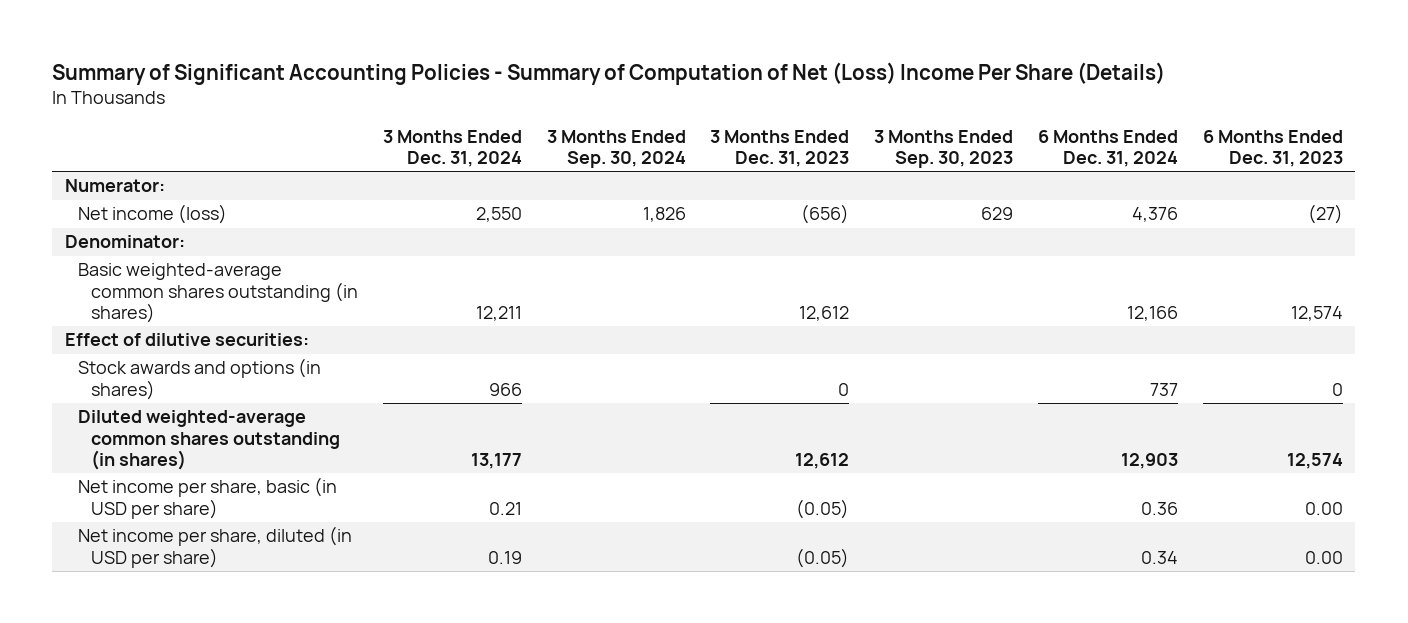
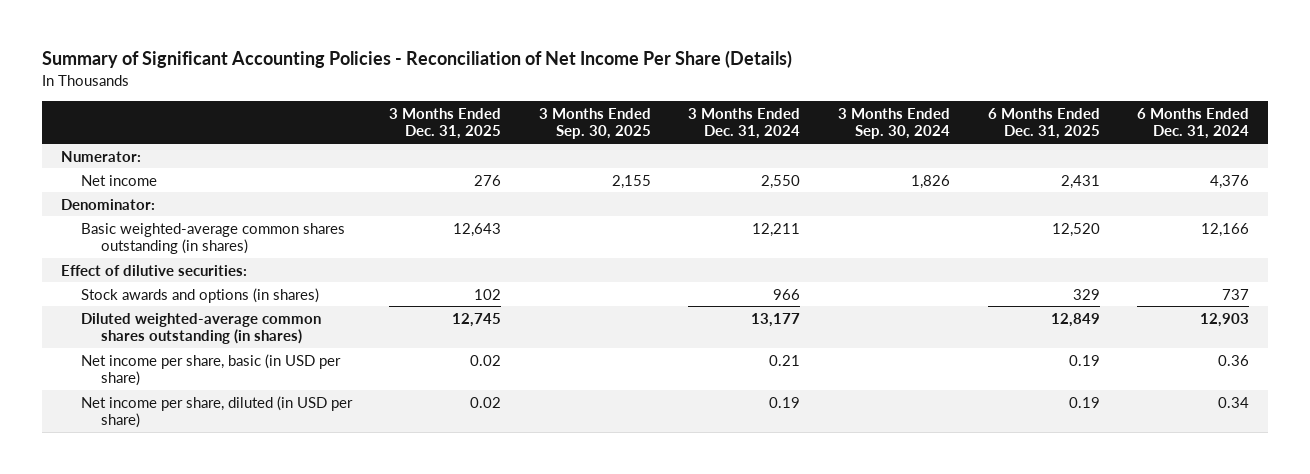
[52,62,1166,86] Summary of Significant Accounting Policies - Summary of Computation of Net (Loss) Income Per Share (Details) -> [41,50,792,69] Summary of Significant Accounting Policies - Reconciliation of Net Income Per Share (Details)
[710,129,850,168] 3 Months Ended Dec. 31, 2023 -> none
[874,129,1014,169] 3 Months Ended Sep. 30, 2023 -> none
[1202,129,1343,168] 6 Months Ended Dec. 31, 2023 -> none
none -> [389,107,502,140] 3 Months Ended Dec. 31, 2025
none -> [538,107,651,140] 3 Months Ended Sep. 30, 2025
none -> [987,107,1100,140] 6 Months Ended Dec. 31, 2025
[77,204,227,225] Net income (loss) -> [80,174,157,186] Net income

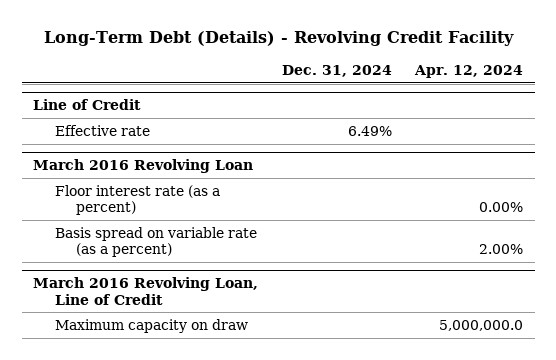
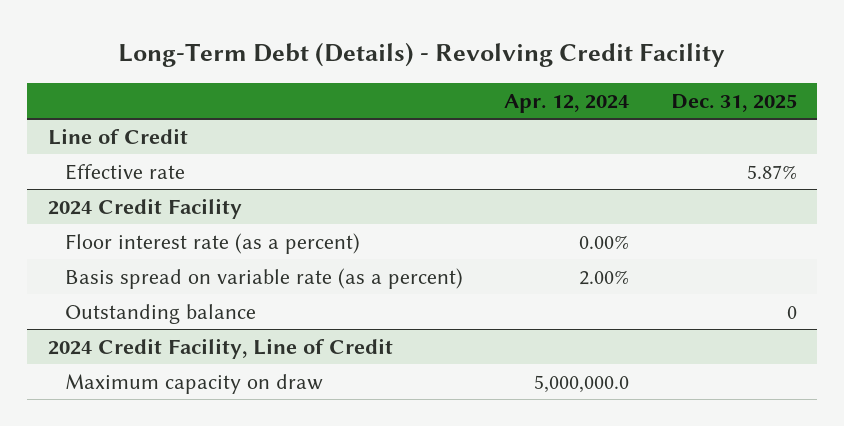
[281,64,392,77] Dec. 31, 2024 -> none
none -> [670,93,797,112] Dec. 31, 2025
[33,159,254,174] March 2016 Revolving Loan -> [47,197,242,219] 2024 Credit Facility
[33,277,259,305] March 2016 Revolving Loan, Line of Credit -> none
none -> [64,303,256,324] Outstanding balance
none -> [47,337,393,359] 2024 Credit Facility, Line of Credit

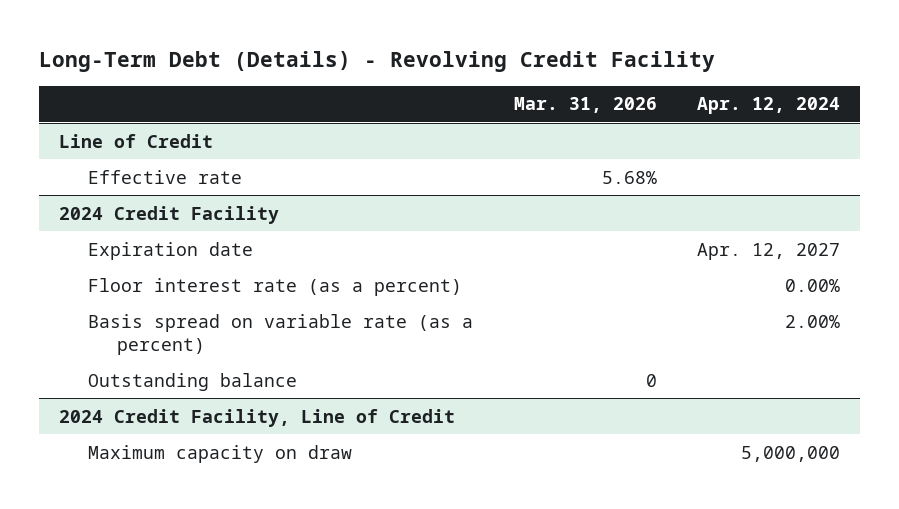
[670,93,797,112] Dec. 31, 2025 -> none
none -> [513,97,657,114] Mar. 31, 2026
none -> [88,241,254,260] Expiration date
[534,374,630,393] 5,000,000.0 -> [741,445,841,462] 5,000,000

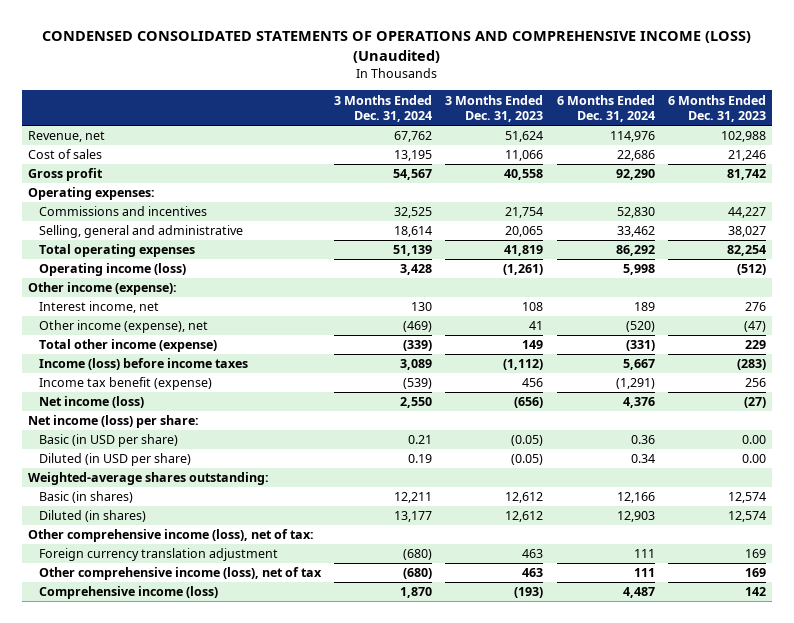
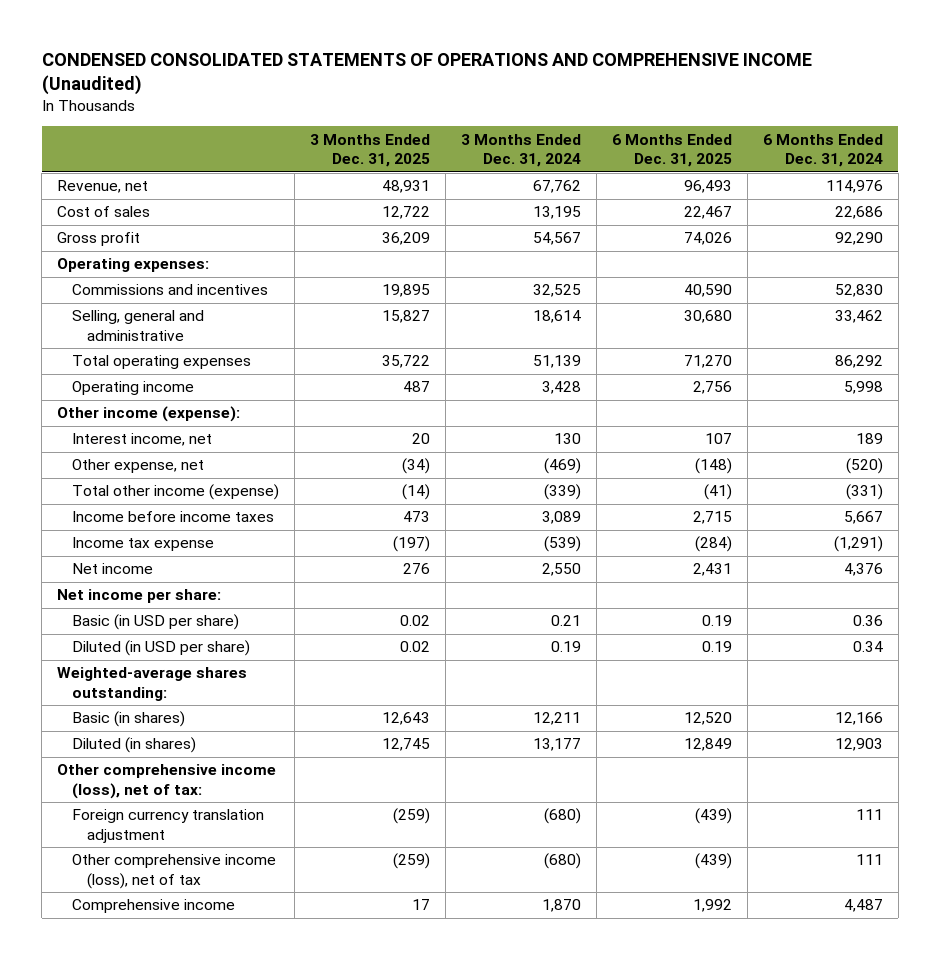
[42,31,752,63] CONDENSED CONSOLIDATED STATEMENTS OF OPERATIONS AND COMPREHENSIVE INCOME (LOSS) (Unaudited) -> [41,53,812,96] CONDENSED CONSOLIDATED STATEMENTS OF OPERATIONS AND COMPREHENSIVE INCOME (Unaudited)
[445,94,544,123] 3 Months Ended Dec. 31, 2023 -> none
[667,94,766,123] 6 Months Ended Dec. 31, 2023 -> none
none -> [310,133,431,168] 3 Months Ended Dec. 31, 2025
none -> [611,133,732,168] 6 Months Ended Dec. 31, 2025
[38,263,186,277] Operating income (loss) -> [72,381,195,396] Operating income
[38,320,208,334] Other income (expense), net -> [72,459,205,474] Other expense, net
[38,358,248,371] Income (loss) before income taxes -> [72,511,275,523] Income before income taxes
[38,377,212,391] Income tax benefit (expense) -> [72,537,215,552] Income tax expense
[38,396,144,409] Net income (loss) -> [72,563,154,575] Net income
[28,415,200,429] Net income (loss) per share: -> [57,589,222,604] Net income per share:
[38,586,218,600] Comprehensive income (loss) -> [72,899,236,914] Comprehensive income

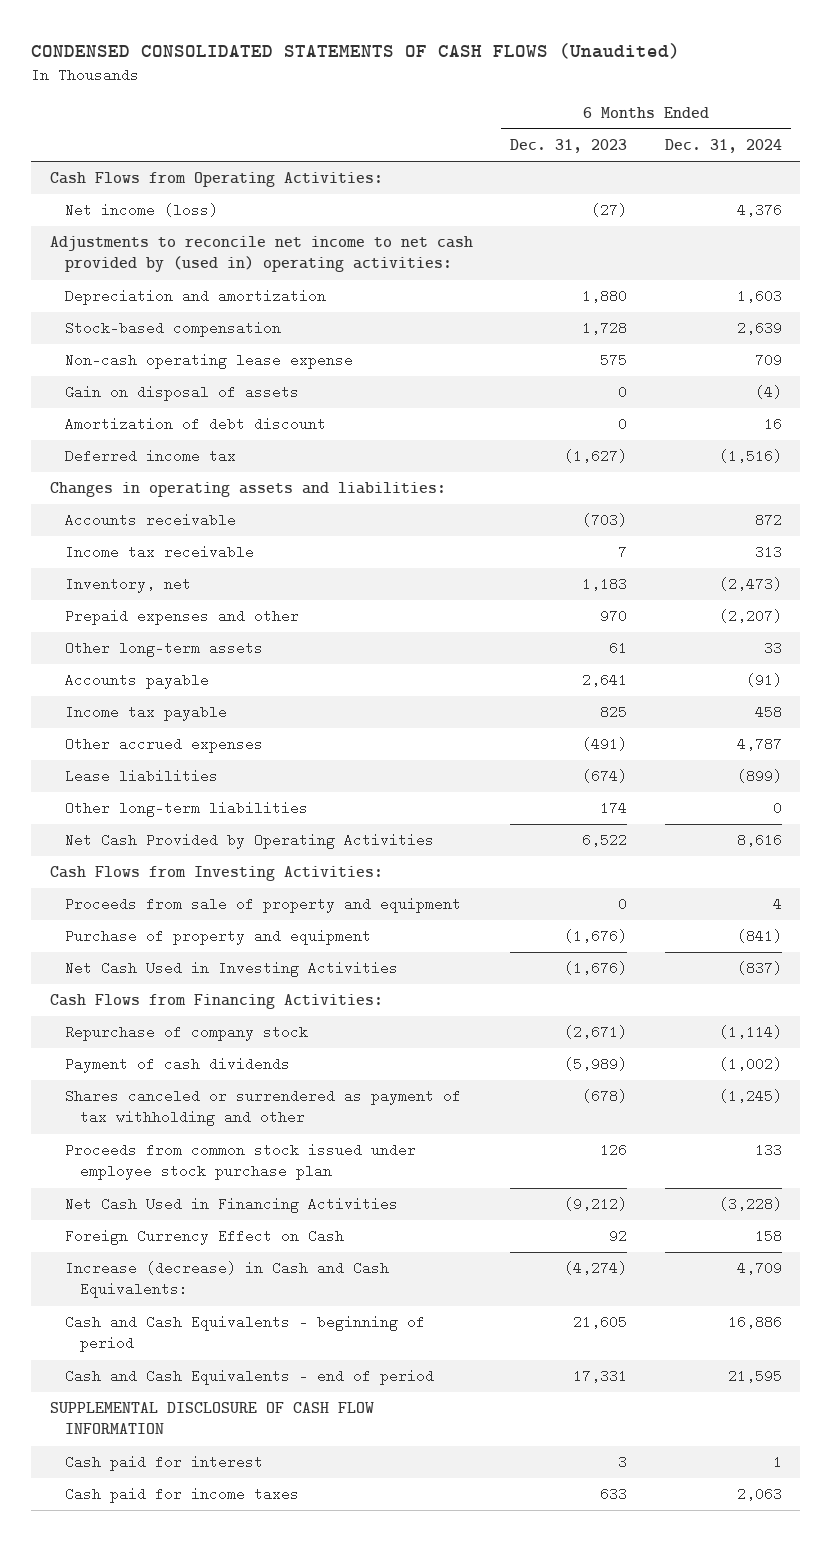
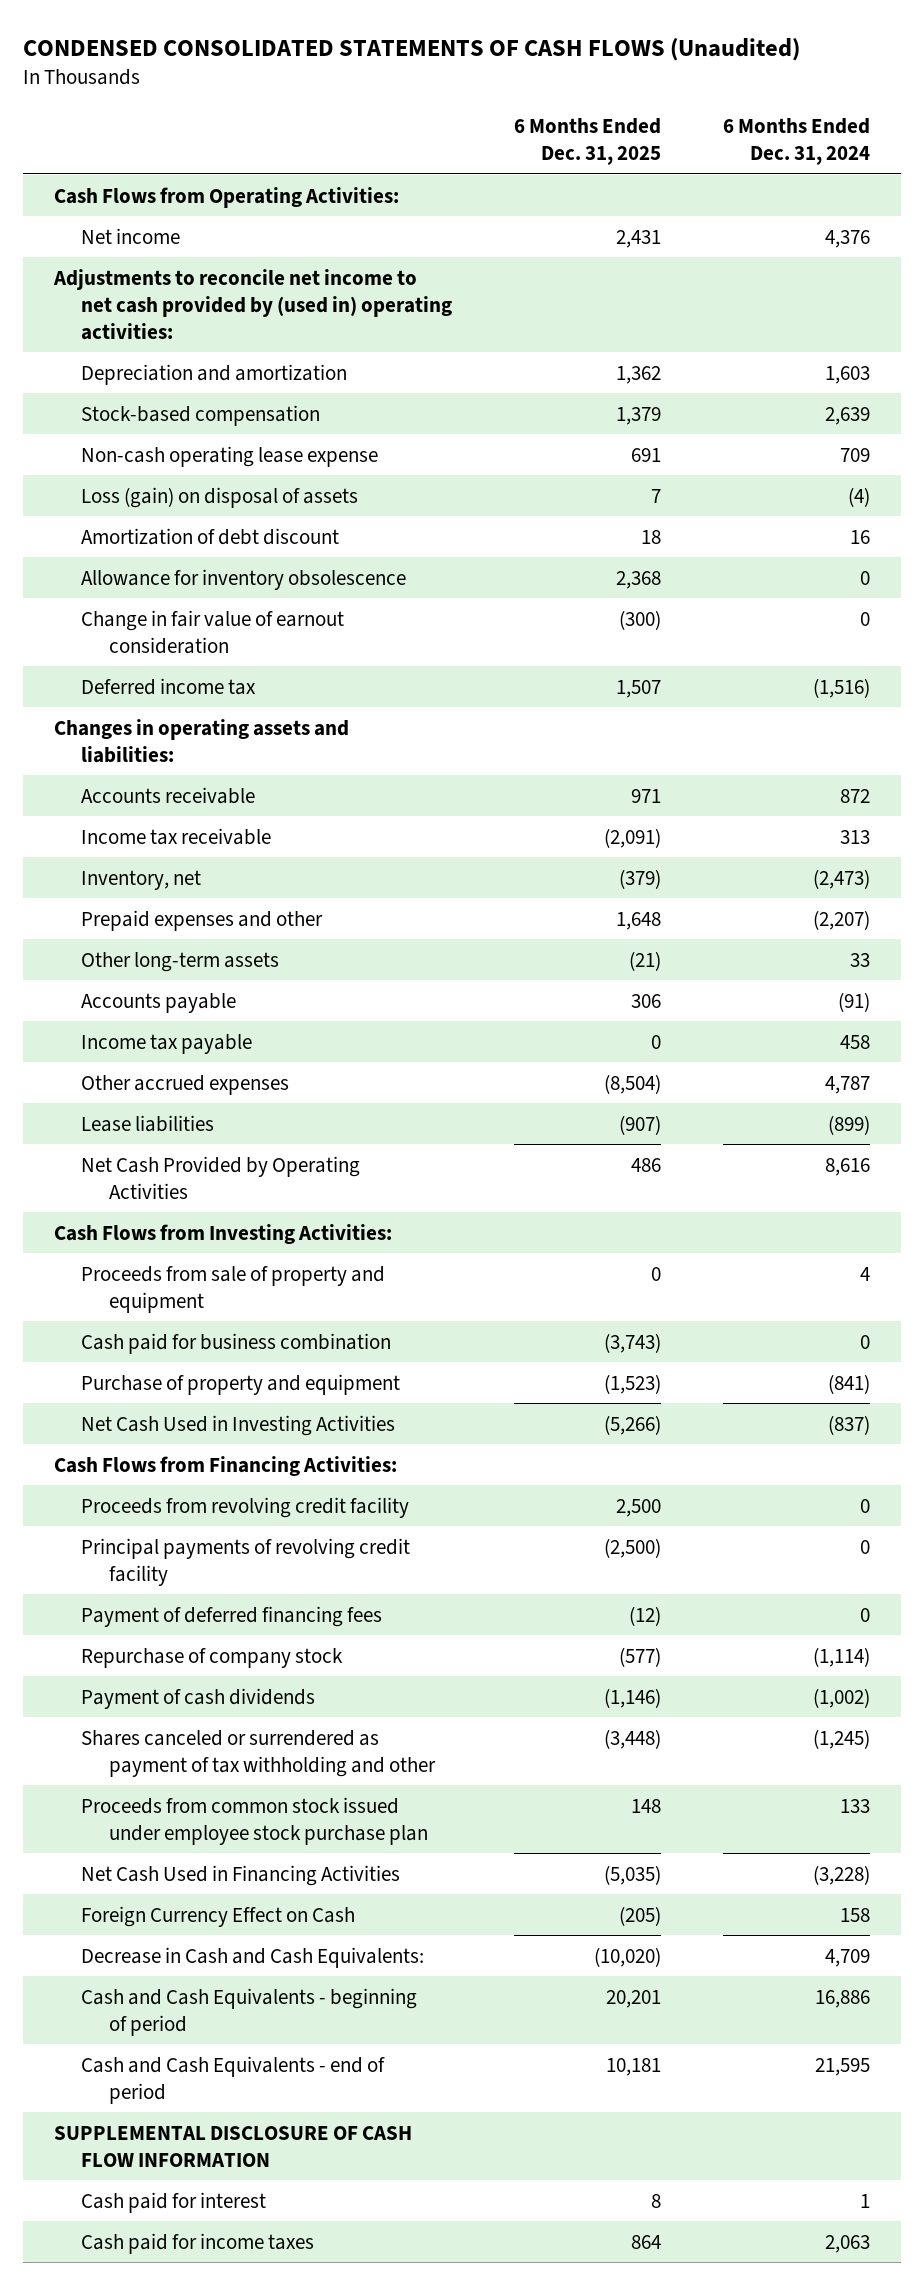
[510,139,628,154] Dec. 31, 2023 -> none
none -> [514,118,662,166] 6 Months Ended Dec. 31, 2025
[64,203,218,218] Net income (loss) -> [81,227,181,244] Net income
[64,385,299,402] Gain on disposal of assets -> [81,486,359,508] Loss (gain) on disposal of assets
none -> [81,568,407,590] Allowance for inventory obsolescence
none -> [81,609,345,654] Change in fair value of earnout consideration
[64,801,308,818] Other long-term liabilities -> none
none -> [81,1332,392,1354] Cash paid for business combination
none -> [81,1496,410,1518] Proceeds from revolving credit facility
none -> [81,1537,411,1586] Principal payments of revolving credit facility
none -> [81,1605,383,1627] Payment of deferred financing fees
[64,1261,389,1299] Increase (decrease) in Cash and Cash Equivalents: -> [81,1946,425,1968] Decrease in Cash and Cash Equivalents:

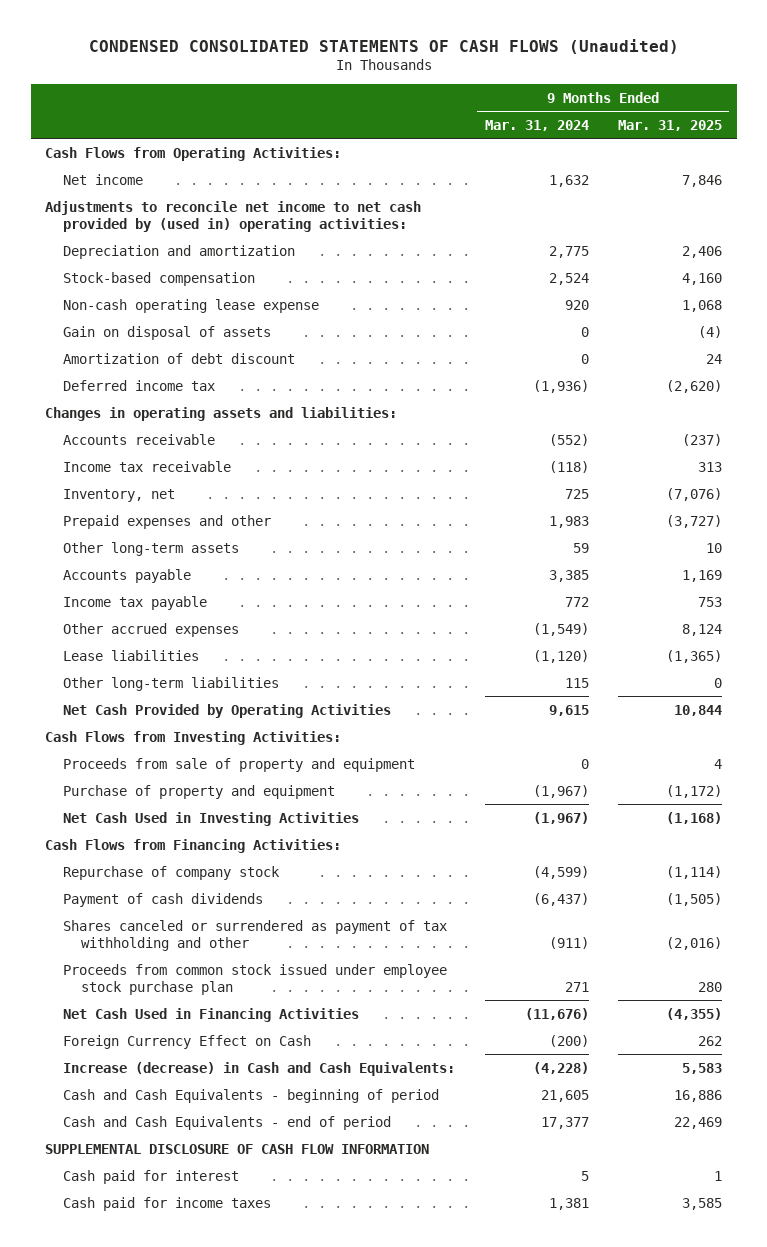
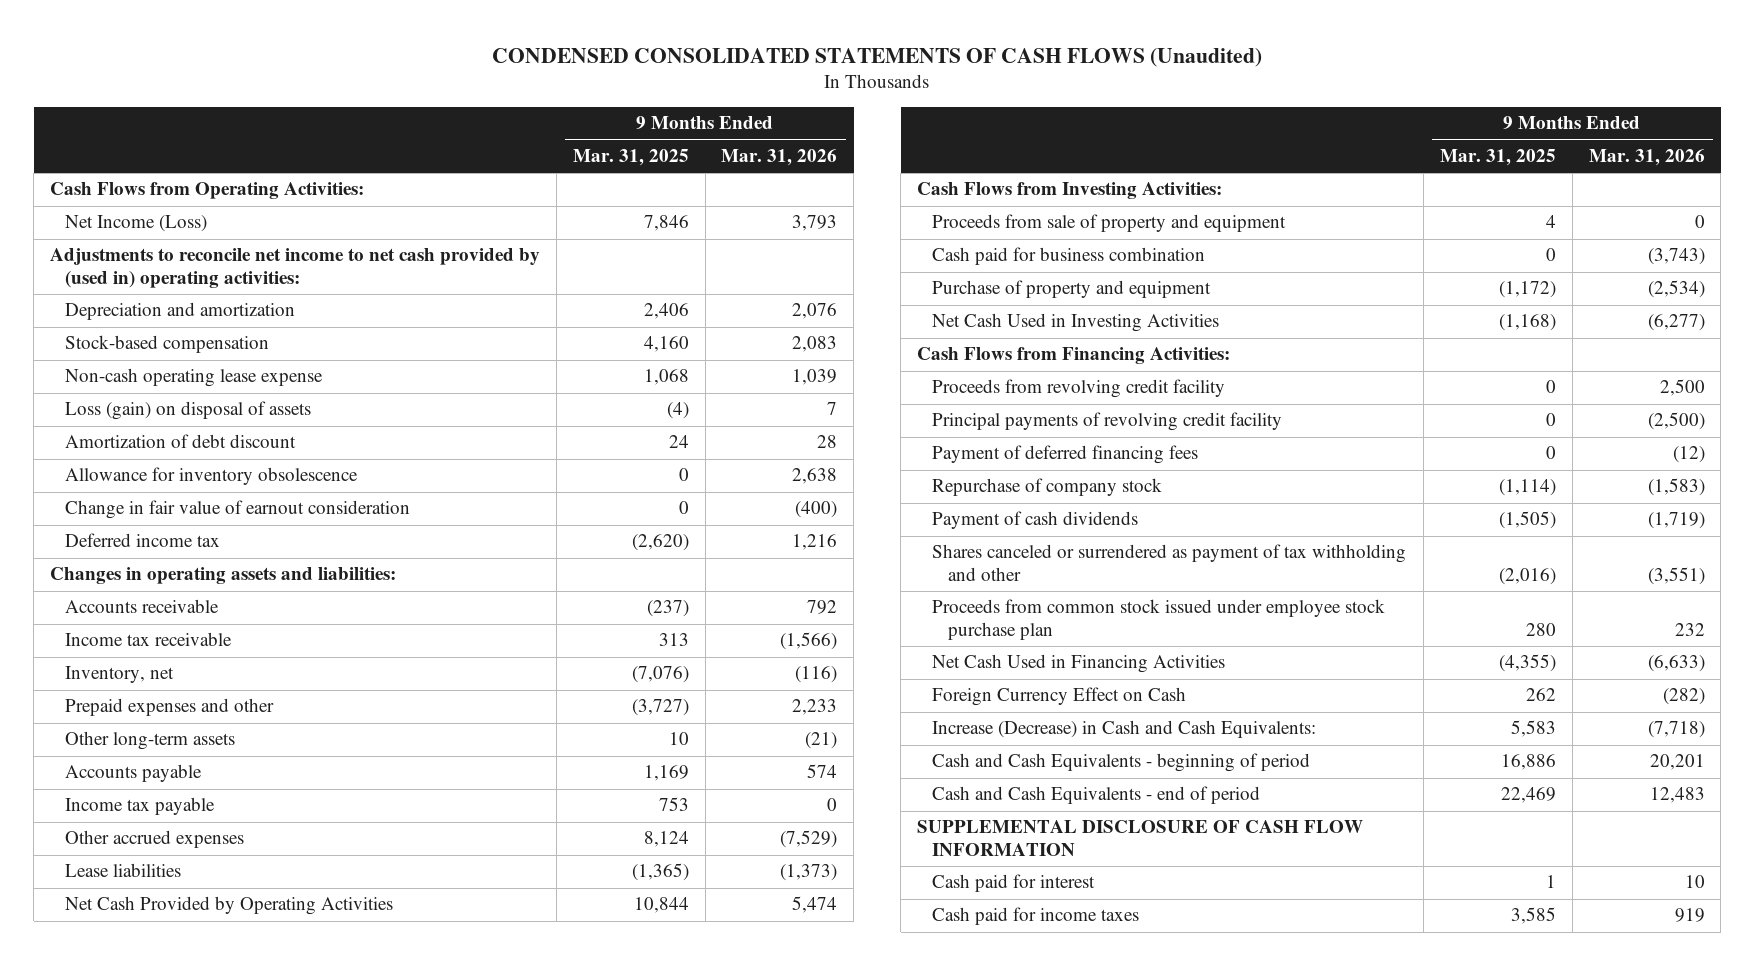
[484,119,589,131] Mar. 31, 2024 -> none
none -> [721,148,838,166] Mar. 31, 2026
[62,173,143,185] Net income -> [65,215,208,233] Net Income (Loss)
[62,325,271,340] Gain on disposal of assets -> [65,401,312,421] Loss (gain) on disposal of assets
none -> [65,467,359,486] Allowance for inventory obsolescence
none -> [65,500,411,520] Change in fair value of earnout consideration
[62,676,279,691] Other long-term liabilities -> none
none -> [932,247,1206,266] Cash paid for business combination
none -> [932,379,1226,399] Proceeds from revolving credit facility
none -> [932,412,1283,432] Principal payments of revolving credit facility
none -> [932,445,1199,465] Payment of deferred financing fees
[62,1061,455,1076] Increase (decrease) in Cash and Cash Equivalents: -> [932,720,1317,739] Increase (Decrease) in Cash and Cash Equivalents:

